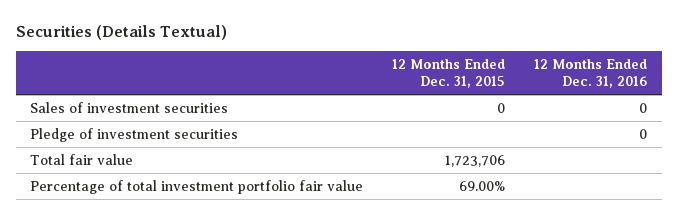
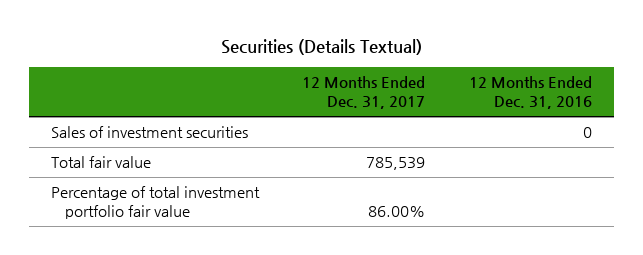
[392,58,506,88] 12 Months Ended Dec. 31, 2015 -> none
none -> [302,76,426,110] 12 Months Ended Dec. 31, 2017
[30,127,239,142] Pledge of investment securities -> none

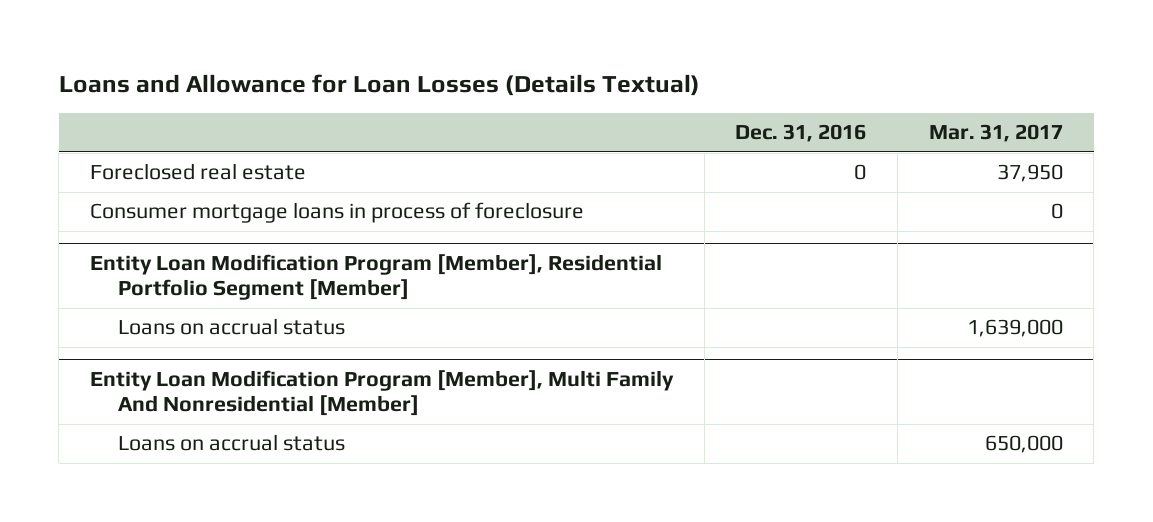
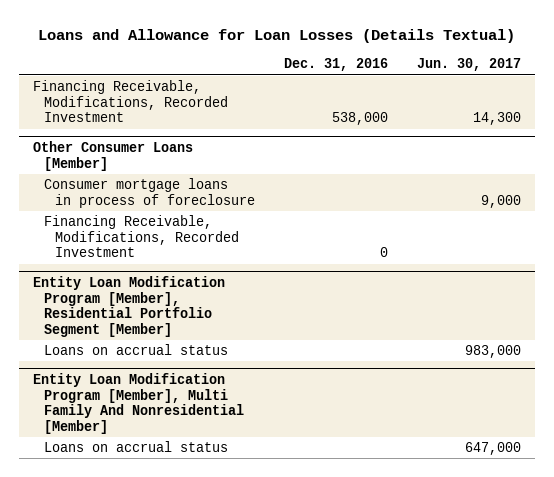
[928,124,1063,143] Mar. 31, 2017 -> none
none -> [416,58,521,72] Jun. 30, 2017
[89,163,306,181] Foreclosed real estate -> none
[89,202,584,224] Consumer mortgage loans in process of foreclosure -> none
none -> [33,80,229,123] Financing Receivable, Modifications, Recorded Investment
none -> [33,140,194,171] Other Consumer Loans [Member]
none -> [44,178,255,208] Consumer mortgage loans in process of foreclosure
none -> [44,215,239,258] Financing Receivable, Modifications, Recorded Investment

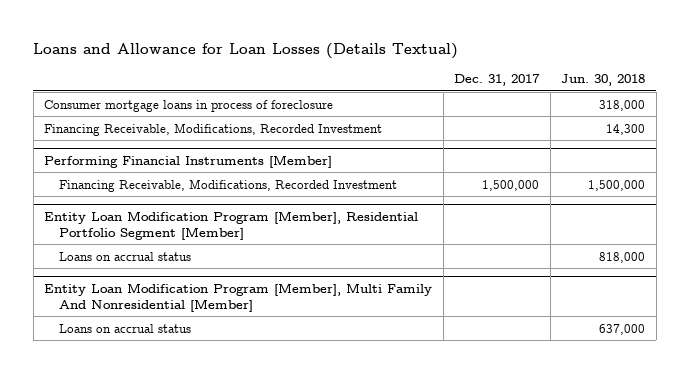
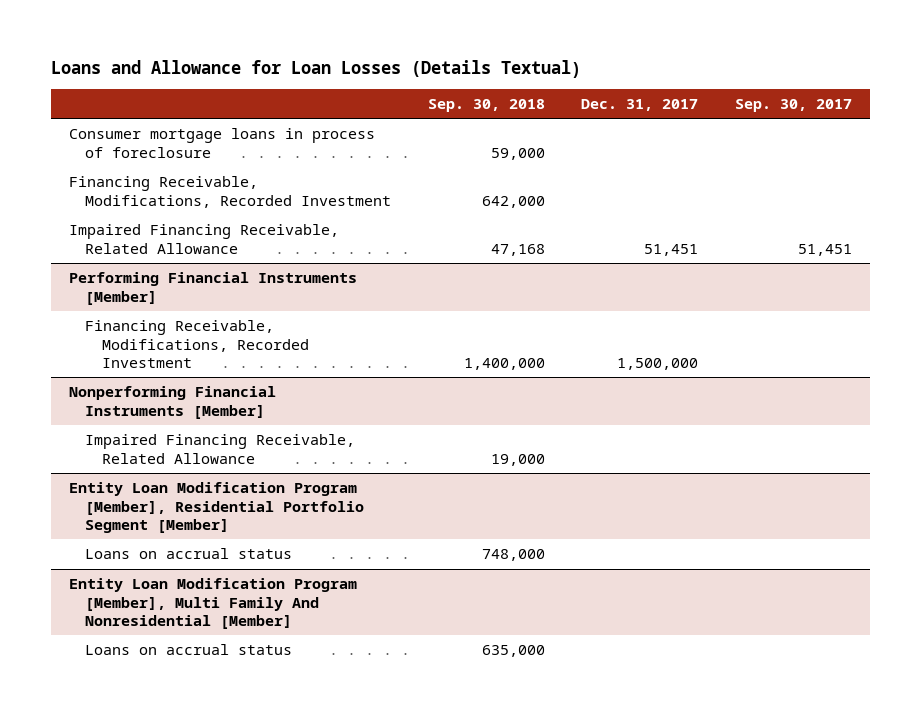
[561,74,646,87] Jun. 30, 2018 -> none
none -> [427,98,545,112] Sep. 30, 2018
none -> [735,98,853,112] Sep. 30, 2017
none -> [69,224,340,254] Impaired Financing Receivable, Related Allowance
none -> [69,386,277,419] Nonperforming Financial Instruments [Member]
none -> [85,434,356,464] Impaired Financing Receivable, Related Allowance

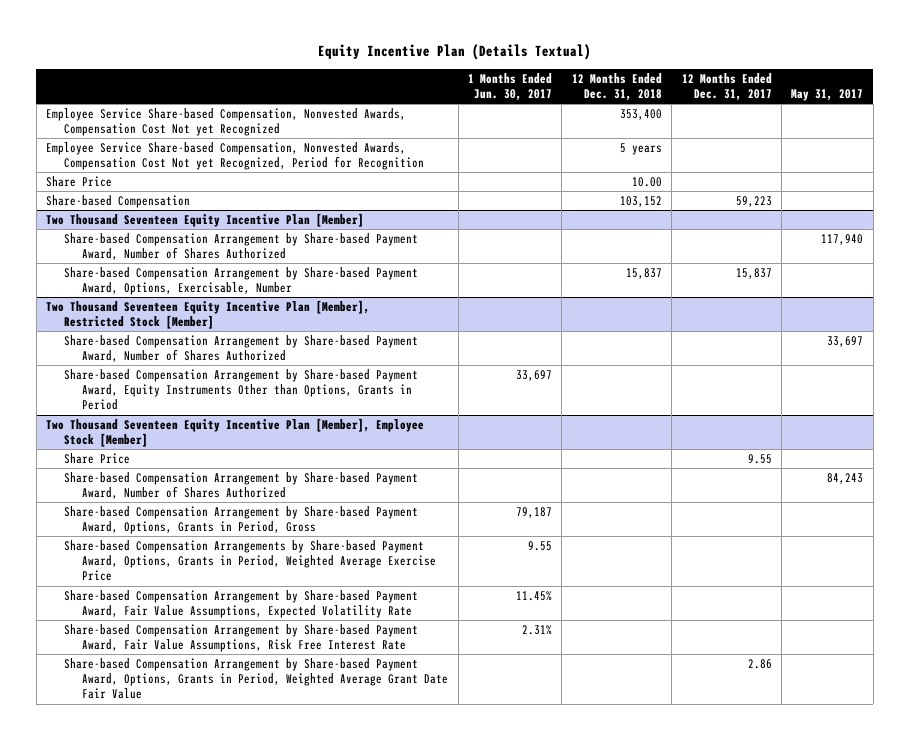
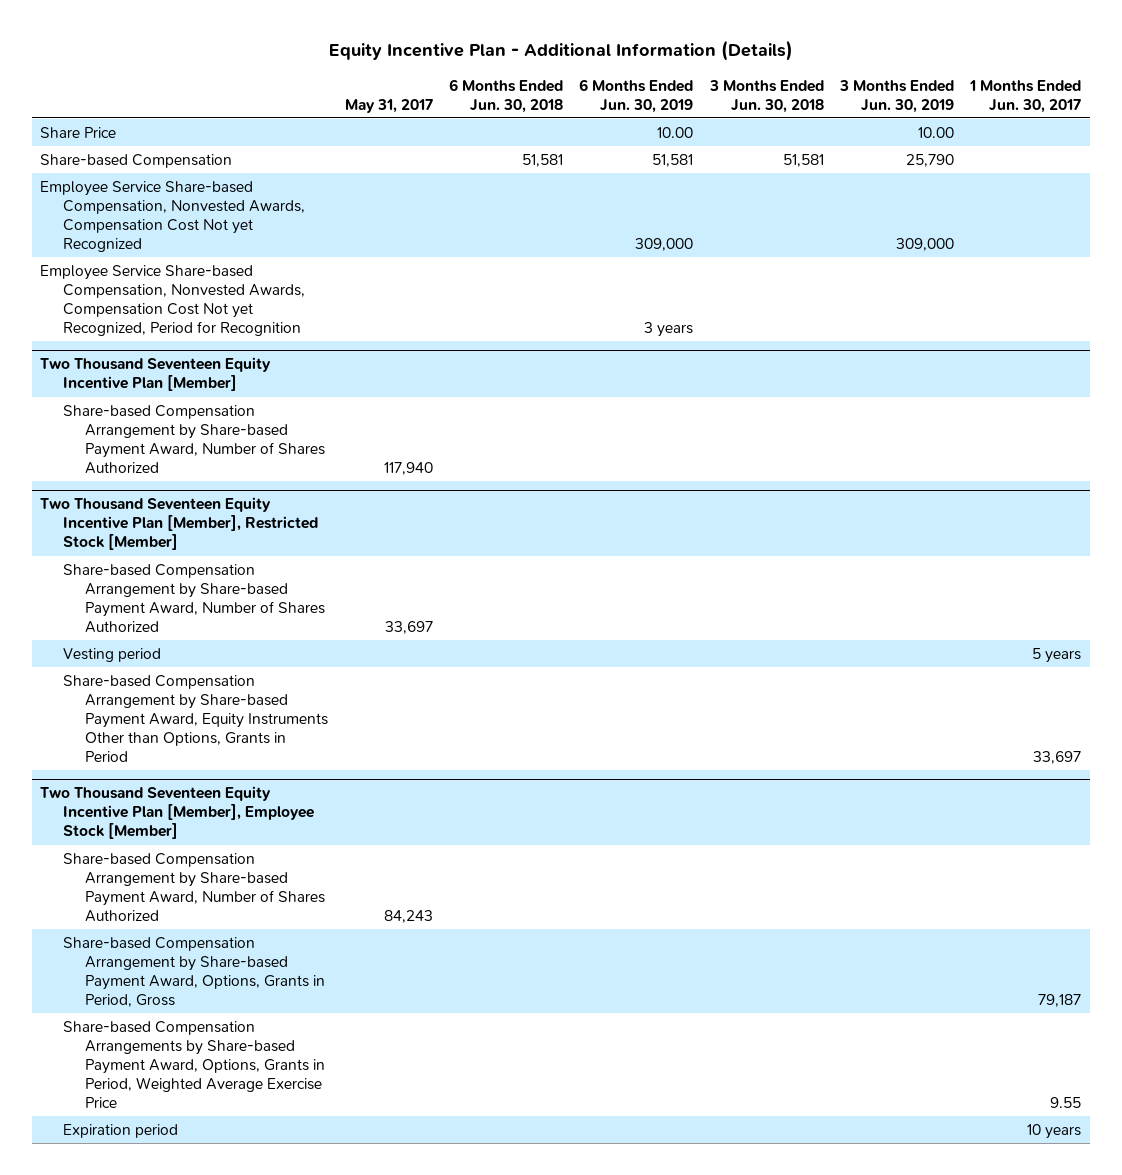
[317,44,591,61] Equity Incentive Plan (Details Textual) -> [328,40,793,62] Equity Incentive Plan - Additional Information (Details)
[571,72,662,101] 12 Months Ended Dec. 31, 2018 -> none
[681,72,772,101] 12 Months Ended Dec. 31, 2017 -> none
none -> [448,78,563,113] 6 Months Ended Jun. 30, 2018
none -> [579,78,694,113] 6 Months Ended Jun. 30, 2019
none -> [708,79,824,113] 3 Months Ended Jun. 30, 2018
none -> [839,79,955,113] 3 Months Ended Jun. 30, 2019
[46,108,407,137] Employee Service Share-based Compensation, Nonvested Awards, Compensation Cost Not yet Recognized -> [40,180,305,252] Employee Service Share-based Compensation, Nonvested Awards, Compensation Cost Not yet Recognized
[46,142,425,171] Employee Service Share-based Compensation, Nonvested Awards, Compensation Cost Not yet Recognized, Period for Recognition -> [40,264,305,336] Employee Service Share-based Compensation, Nonvested Awards, Compensation Cost Not yet Recognized, Period for Recognition
[64,267,419,296] Share-based Compensation Arrangement by Share-based Payment Award, Options, Exercisable, Number -> none
none -> [62,647,161,662] Vesting period
[64,453,131,465] Share Price -> none
[64,590,419,619] Share-based Compensation Arrangement by Share-based Payment Award, Fair Value Assumptions, Expected Volatility Rate -> none
[64,624,419,653] Share-based Compensation Arrangement by Share-based Payment Award, Fair Value Assumptions, Risk Free Interest Rate -> none
[64,658,449,700] Share-based Compensation Arrangement by Share-based Payment Award, Options, Grants in Period, Weighted Average Grant Date Fair Value -> none
none -> [62,1123,178,1138] Expiration period

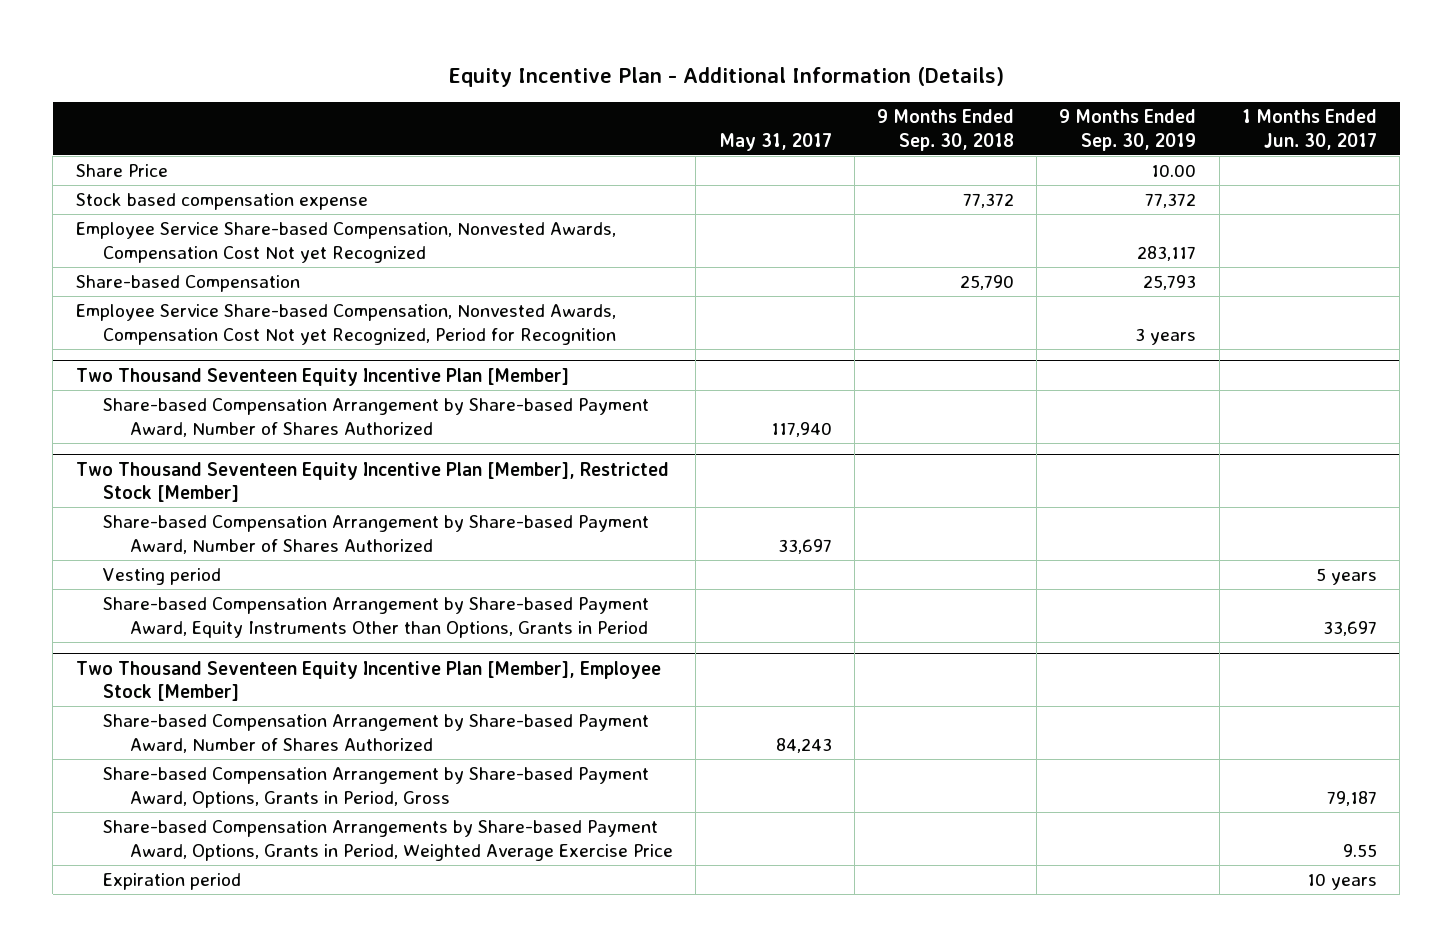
[448,78,563,113] 6 Months Ended Jun. 30, 2018 -> none
[579,78,694,113] 6 Months Ended Jun. 30, 2019 -> none
[708,79,824,113] 3 Months Ended Jun. 30, 2018 -> none
[839,79,955,113] 3 Months Ended Jun. 30, 2019 -> none
none -> [877,109,1015,151] 9 Months Ended Sep. 30, 2018
none -> [1059,109,1197,151] 9 Months Ended Sep. 30, 2019
none -> [75,193,368,211] Stock based compensation expense
[40,153,233,168] Share-based Compensation -> [75,275,300,293] Share-based Compensation

